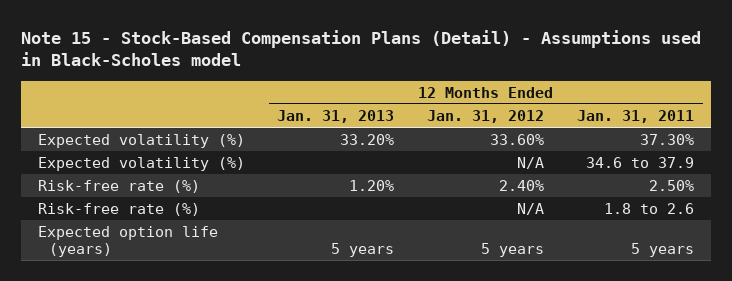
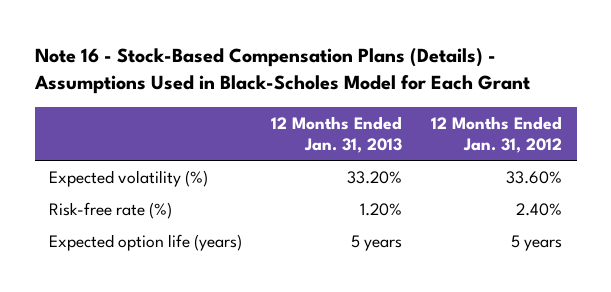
[21,29,702,67] Note 15 - Stock-Based Compensation Plans (Detail) - Assumptions used in Black-Scholes model -> [33,47,530,95] Note 16 - Stock-Based Compensation Plans (Details) - Assumptions Used in Black-Scholes Model for Each Grant
[577,109,695,123] Jan. 31, 2011 -> none
[37,156,245,171] Expected volatility (%) -> none
[37,202,200,216] Risk-free rate (%) -> none

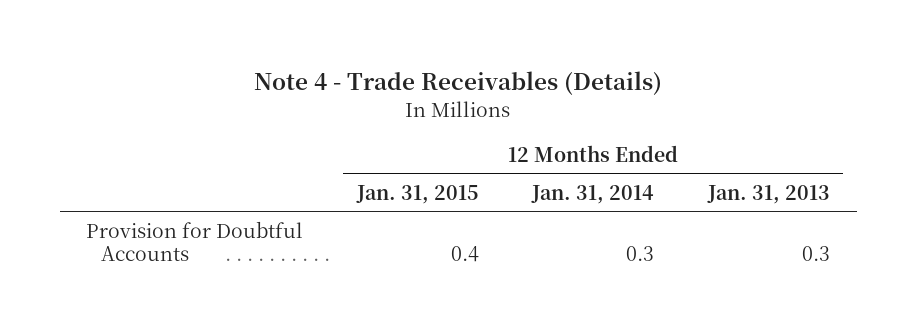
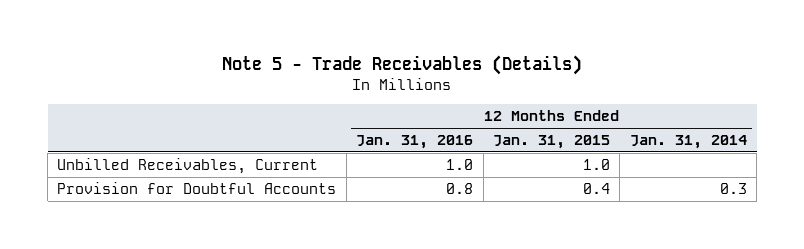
[254,71,663,96] Note 4 - Trade Receivables (Details) -> [222,55,583,76] Note 5 - Trade Receivables (Details)
[706,184,830,204] Jan. 31, 2013 -> none
none -> [356,135,474,150] Jan. 31, 2016
none -> [57,157,319,174] Unbilled Receivables, Current

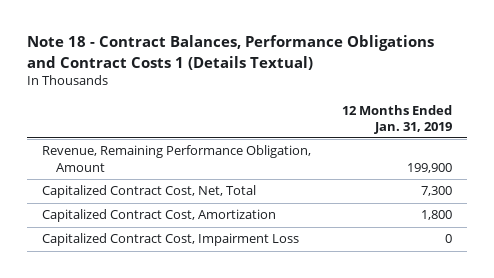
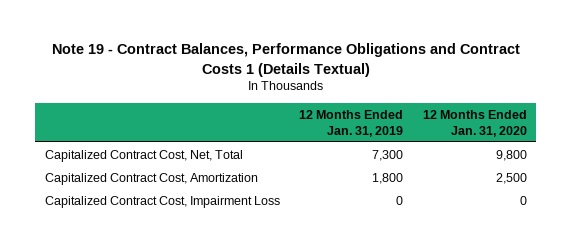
[27,35,435,70] Note 18 - Contract Balances, Performance Obligations and Contract Costs 1 (Details Textual) -> [51,43,520,77] Note 19 - Contract Balances, Performance Obligations and Contract Costs 1 (Details Textual)
none -> [422,109,527,137] 12 Months Ended Jan. 31, 2020
[42,145,312,172] Revenue, Remaining Performance Obligation, Amount -> none

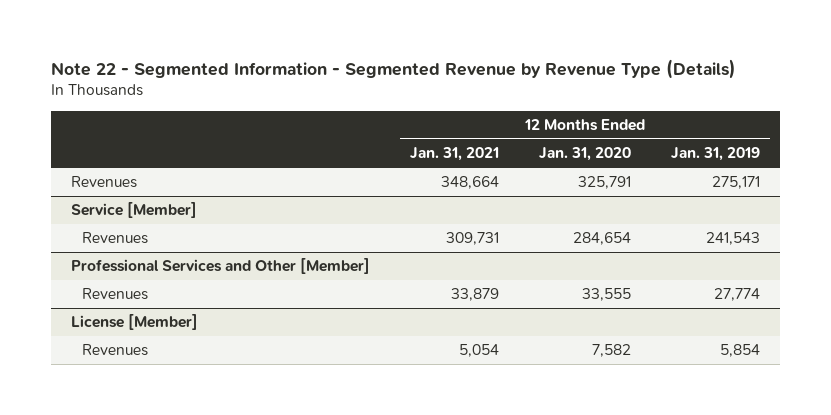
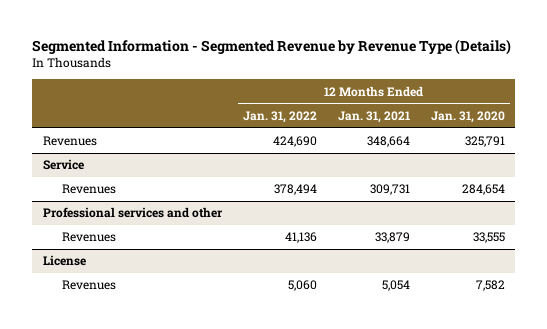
[50,58,736,79] Note 22 - Segmented Information - Segmented Revenue by Revenue Type (Details) -> [32,39,512,56] Segmented Information - Segmented Revenue by Revenue Type (Details)
[671,147,761,162] Jan. 31, 2019 -> none
none -> [242,110,317,123] Jan. 31, 2022
[70,202,197,219] Service [Member] -> [42,159,84,171] Service
[70,258,370,275] Professional Services and Other [Member] -> [42,207,223,219] Professional services and other
[70,314,198,331] License [Member] -> [42,255,86,267] License

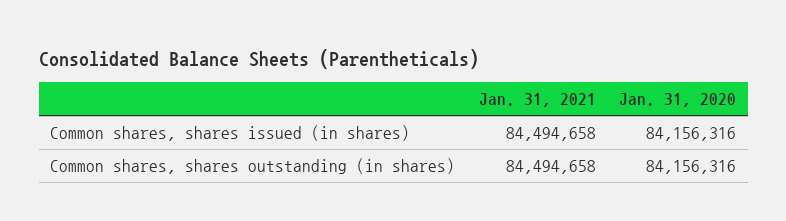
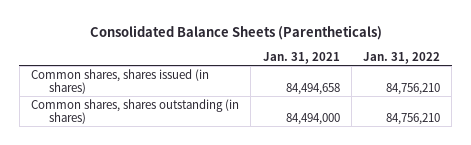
[618,93,736,108] Jan. 31, 2020 -> none
none -> [363,51,441,64] Jan. 31, 2022
[505,159,596,174] 84,494,658 -> [285,112,340,125] 84,494,000

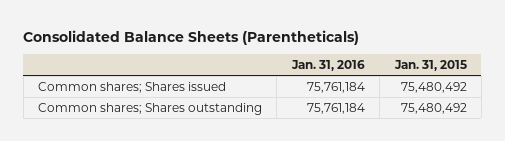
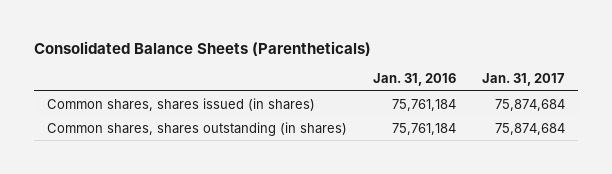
[393,60,467,72] Jan. 31, 2015 -> none
none -> [481,73,565,87] Jan. 31, 2017
[37,81,226,93] Common shares; Shares issued -> [46,97,315,111] Common shares, shares issued (in shares)
[37,102,262,115] Common shares; Shares outstanding -> [46,121,347,136] Common shares, shares outstanding (in shares)

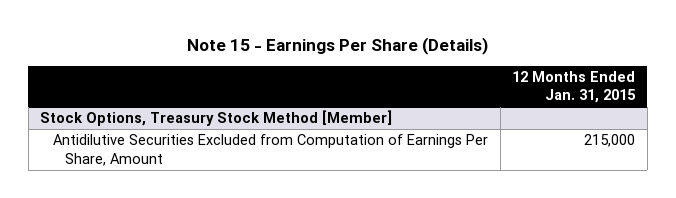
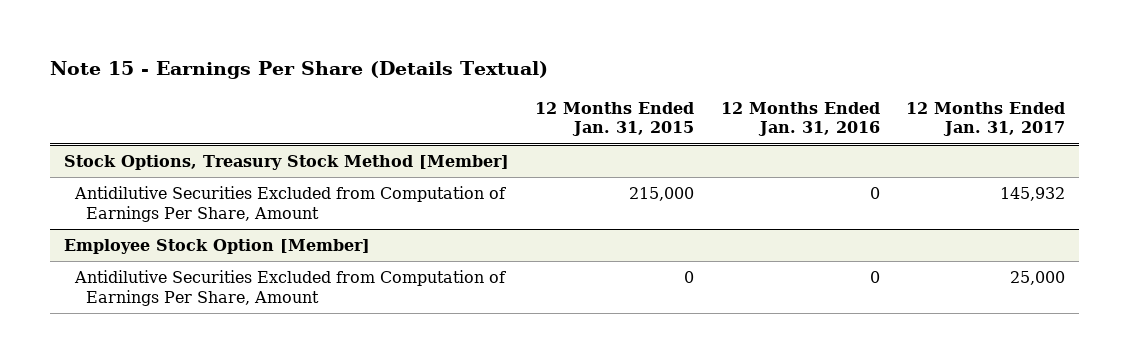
[186,37,488,56] Note 15 - Earnings Per Share (Details) -> [50,61,549,80] Note 15 - Earnings Per Share (Details Textual)
none -> [720,101,880,137] 12 Months Ended Jan. 31, 2016
none -> [906,101,1066,137] 12 Months Ended Jan. 31, 2017
none -> [63,239,370,255] Employee Stock Option [Member]
none -> [74,270,507,306] Antidilutive Securities Excluded from Computation of Earnings Per Share, Amount

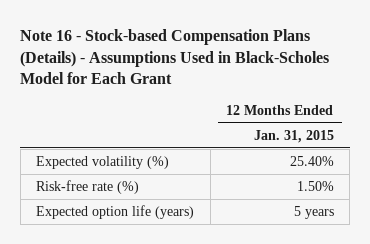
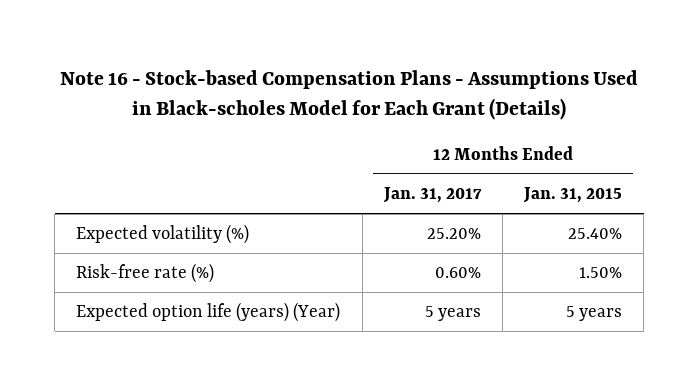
[20,29,330,85] Note 16 - Stock-based Compensation Plans (Details) - Assumptions Used in Black-Scholes Model for Each Grant -> [60,69,639,121] Note 16 - Stock-based Compensation Plans - Assumptions Used in Black-scholes Model for Each Grant (Details)
none -> [382,187,482,204] Jan. 31, 2017
[36,204,195,219] Expected option life (years) -> [76,302,341,323] Expected option life (years) (Year)

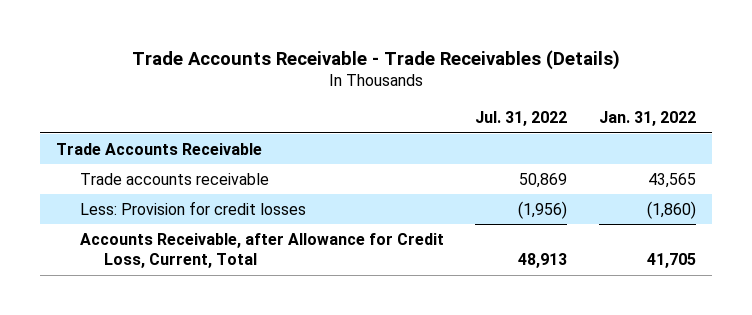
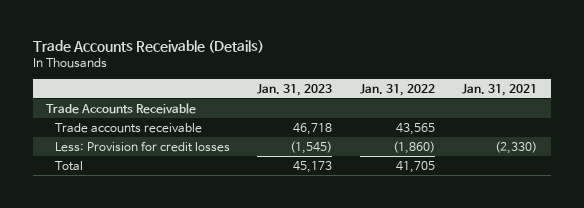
[131,49,620,70] Trade Accounts Receivable - Trade Receivables (Details) -> [32,40,264,54] Trade Accounts Receivable (Details)
[475,111,568,127] Jul. 31, 2022 -> none
none -> [257,83,333,96] Jan. 31, 2023
none -> [462,83,538,96] Jan. 31, 2021
[80,232,445,268] Accounts Receivable, after Allowance for Credit Loss, Current, Total -> [54,160,83,171] Total

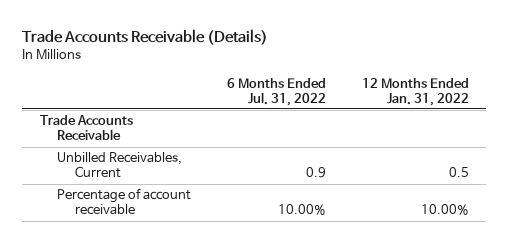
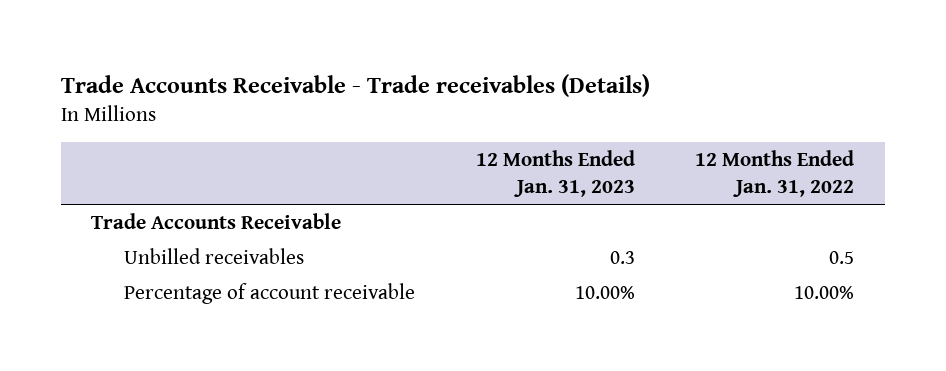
[21,28,268,45] Trade Accounts Receivable (Details) -> [60,74,650,98] Trade Accounts Receivable - Trade receivables (Details)
[226,77,326,106] 6 Months Ended Jul. 31, 2022 -> none
none -> [475,150,635,198] 12 Months Ended Jan. 31, 2023
[57,152,183,179] Unbilled Receivables, Current -> [124,248,305,265] Unbilled receivables

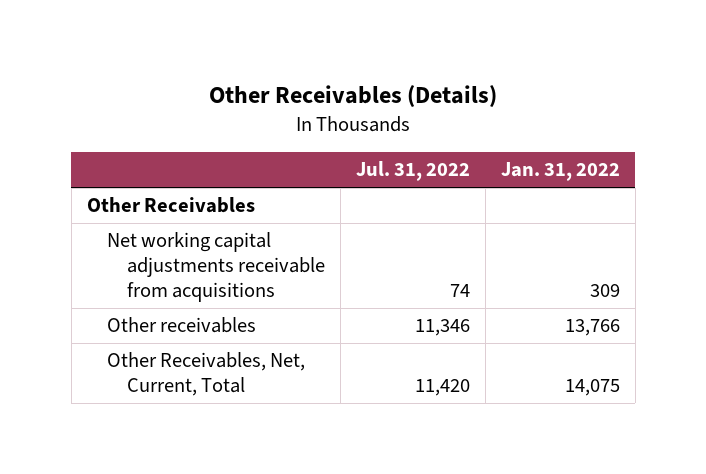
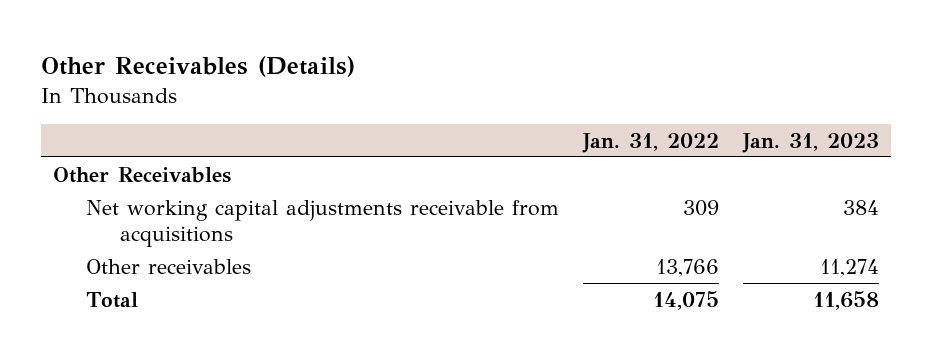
[356,161,471,182] Jul. 31, 2022 -> none
none -> [742,132,880,153] Jan. 31, 2023
[107,352,306,397] Other Receivables, Net, Current, Total -> [86,291,139,308] Total

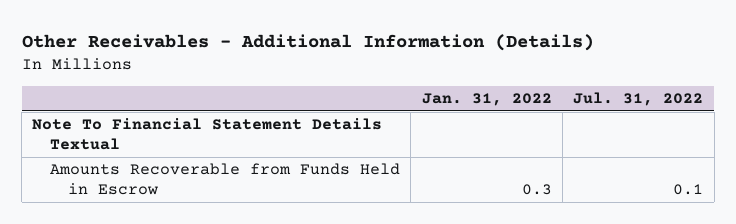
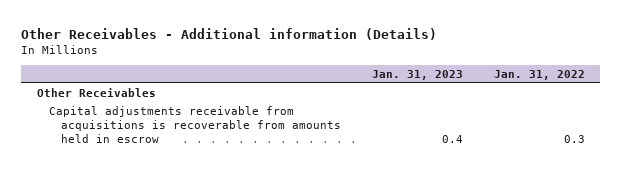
[21,34,594,52] Other Receivables - Additional Information (Details) -> [21,27,438,40] Other Receivables - Additional information (Details)
[573,91,704,106] Jul. 31, 2022 -> none
none -> [372,69,464,80] Jan. 31, 2023
[32,118,383,150] Note To Financial Statement Details Textual -> none
none -> [36,87,156,97] Other Receivables
[49,163,400,195] Amounts Recoverable from Funds Held in Escrow -> [49,105,342,144] Capital adjustments receivable from acquisitions is recoverable from amounts held in escrow

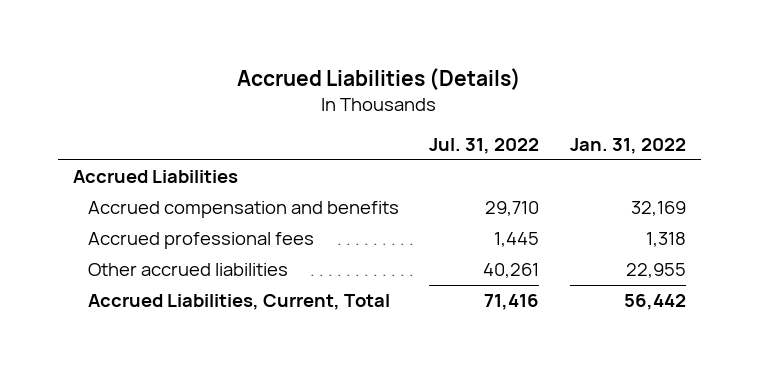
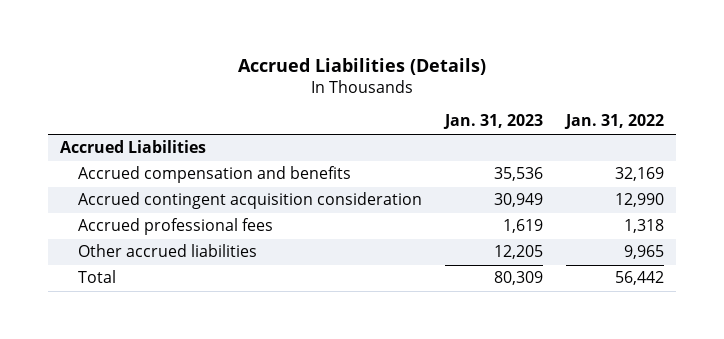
[429,138,540,155] Jul. 31, 2022 -> none
none -> [443,114,544,130] Jan. 31, 2023
none -> [78,192,423,210] Accrued contingent acquisition consideration
[625,262,686,278] 22,955 -> [624,245,665,260] 9,965
[87,293,390,310] Accrued Liabilities, Current, Total -> [78,270,117,284] Total

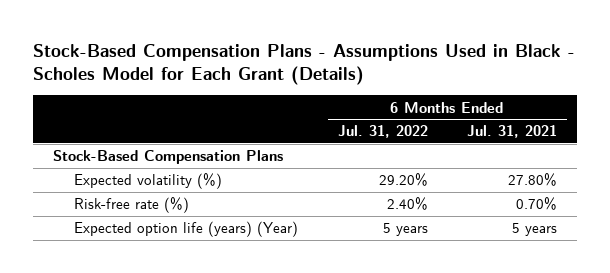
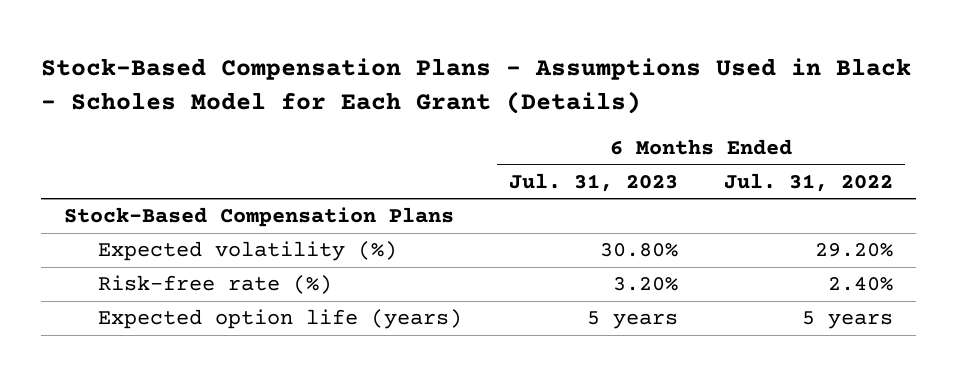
[467,125,558,139] Jul. 31, 2021 -> none
none -> [508,172,678,192] Jul. 31, 2023
[74,221,299,238] Expected option life (years) (Year) -> [98,309,463,330] Expected option life (years)

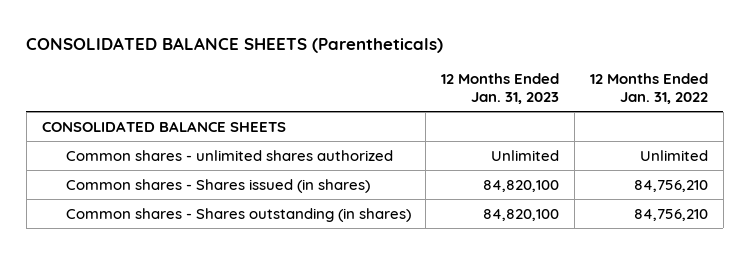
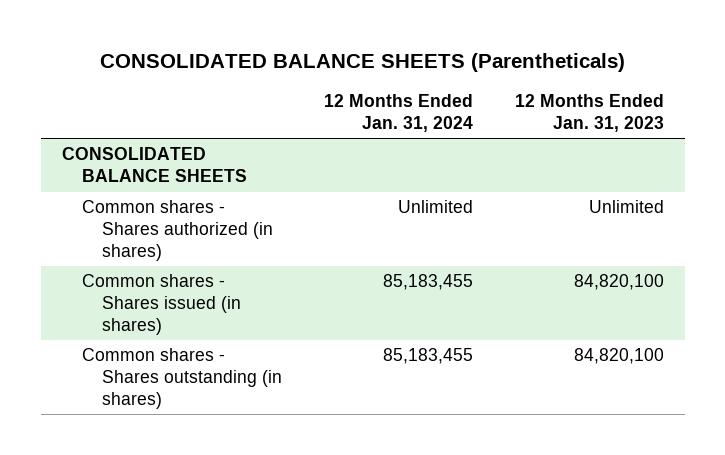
[589,73,708,104] 12 Months Ended Jan. 31, 2022 -> none
none -> [323,94,473,133] 12 Months Ended Jan. 31, 2024
[65,149,393,161] Common shares - unlimited shares authorized -> [81,200,273,262] Common shares - Shares authorized (in shares)

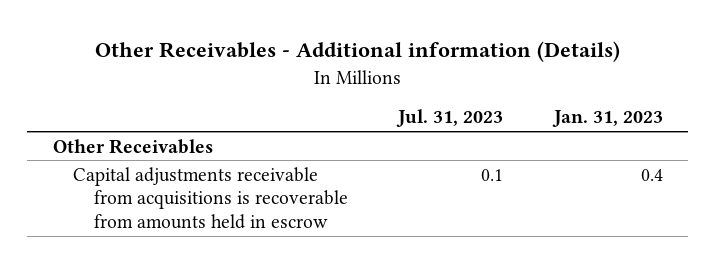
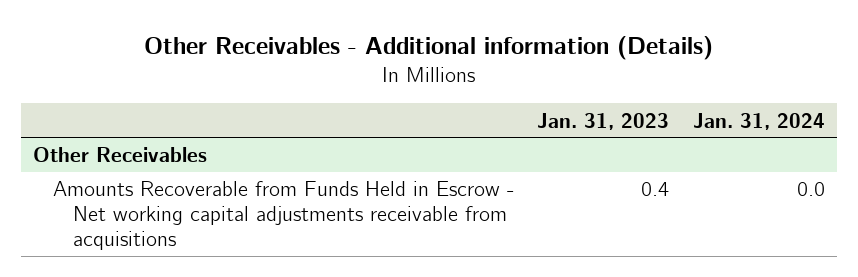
[396,109,504,128] Jul. 31, 2023 -> none
none -> [693,112,826,130] Jan. 31, 2024
[73,166,348,229] Capital adjustments receivable from acquisitions is recoverable from amounts held in escrow -> [52,181,514,251] Amounts Recoverable from Funds Held in Escrow - Net working capital adjustments receivable from acquisitions

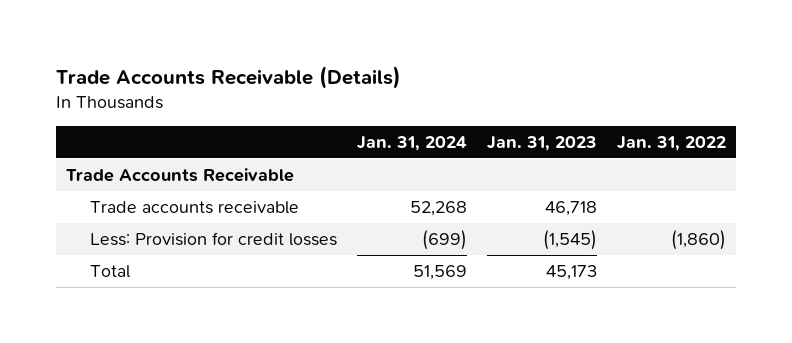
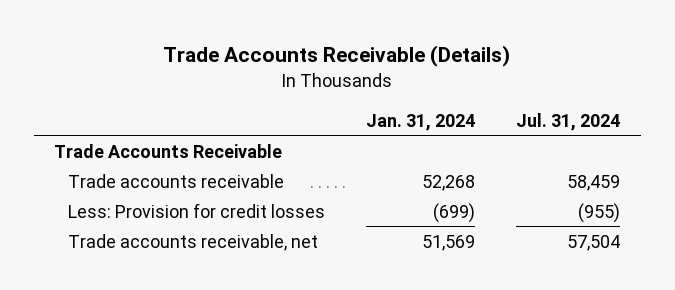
[486,135,597,151] Jan. 31, 2023 -> none
[616,135,726,151] Jan. 31, 2022 -> none
none -> [516,112,621,131] Jul. 31, 2024
[90,265,131,279] Total -> [68,233,319,251] Trade accounts receivable, net

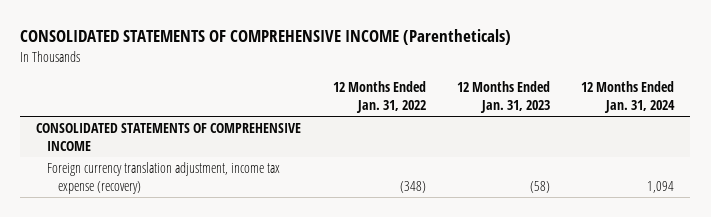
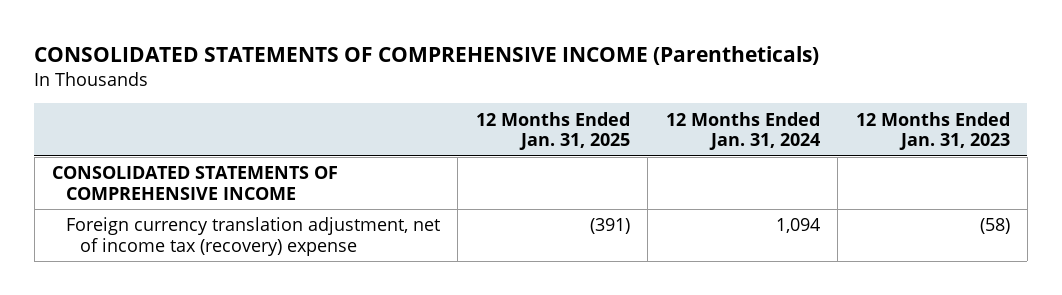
[332,80,426,114] 12 Months Ended Jan. 31, 2022 -> none
none -> [475,111,630,151] 12 Months Ended Jan. 31, 2025
[47,162,281,195] Foreign currency translation adjustment, income tax expense (recovery) -> [66,217,441,256] Foreign currency translation adjustment, net of income tax (recovery) expense

